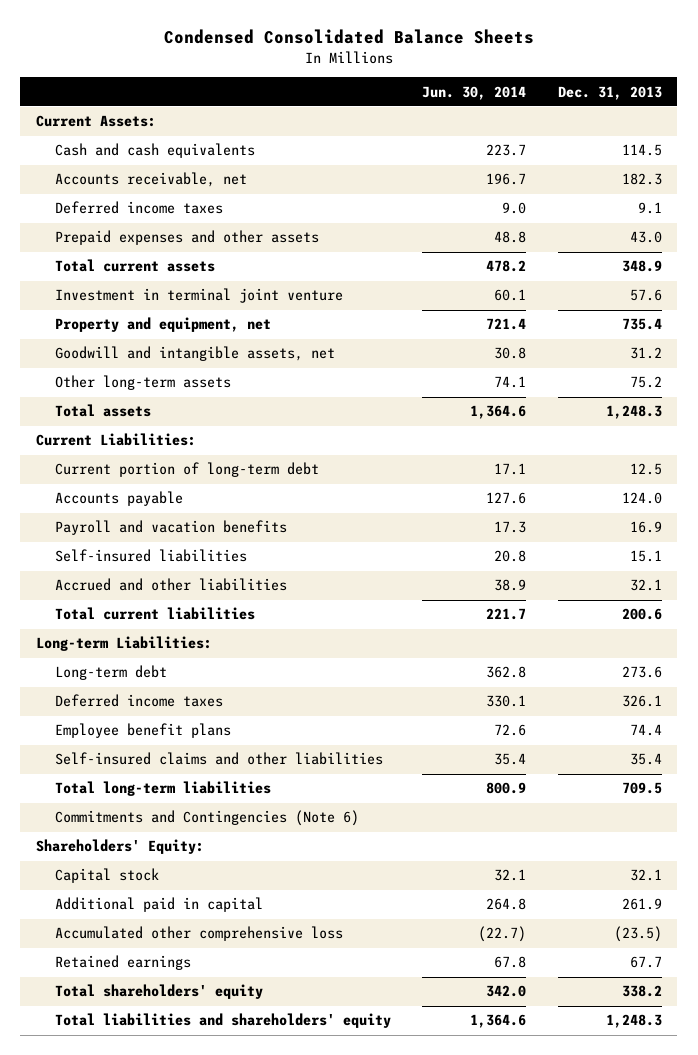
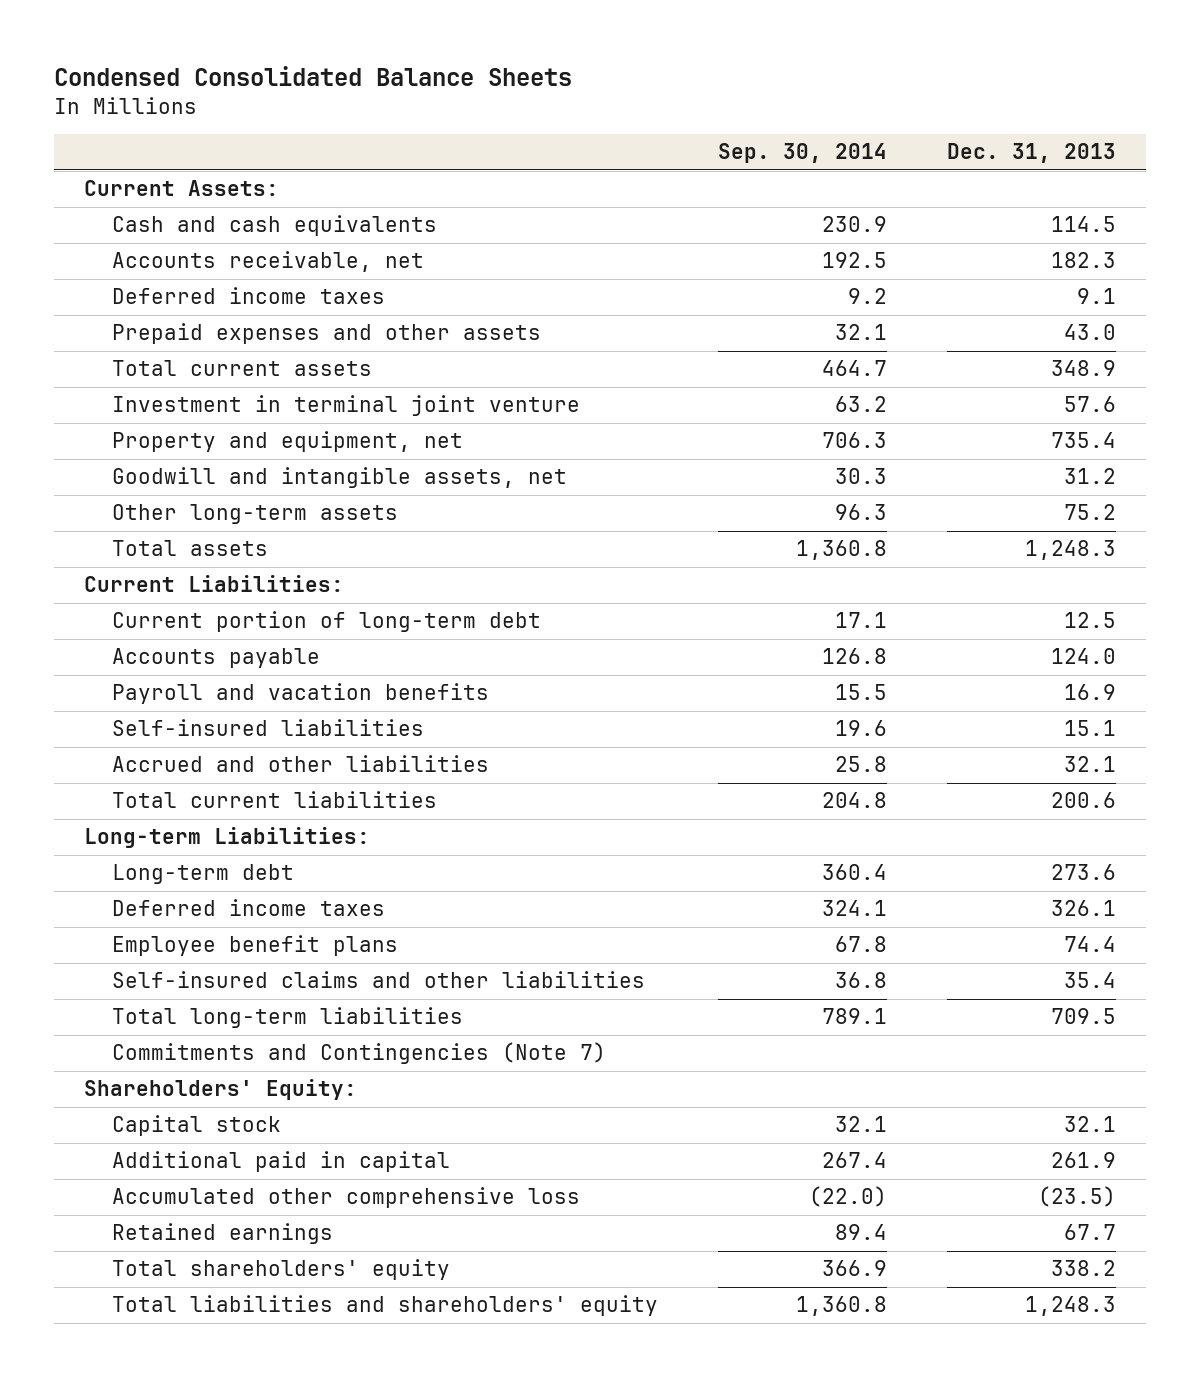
[422,85,527,100] Jun. 30, 2014 -> none
none -> [718,143,888,164] Sep. 30, 2014
[54,810,359,827] Commitments and Contingencies (Note 6) -> [112,1042,607,1065] Commitments and Contingencies (Note 7)

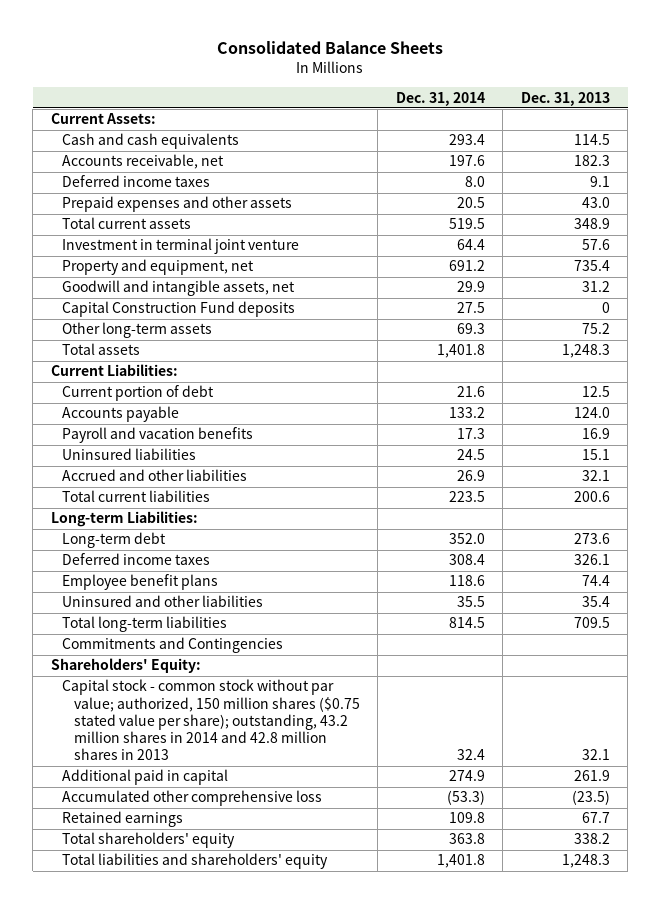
[54,65,573,86] Condensed Consolidated Balance Sheets -> [217,41,444,55] Consolidated Balance Sheets
[718,143,888,164] Sep. 30, 2014 -> none
none -> [395,91,485,106] Dec. 31, 2014
none -> [62,301,296,318] Capital Construction Fund deposits
[112,611,542,633] Current portion of long-term debt -> [62,385,215,402] Current portion of debt
[112,719,425,737] Self-insured liabilities -> [62,448,197,461] Uninsured liabilities
[112,971,646,989] Self-insured claims and other liabilities -> [62,595,264,608] Uninsured and other liabilities
[112,1042,607,1065] Commitments and Contingencies (Note 7) -> [62,637,284,654] Commitments and Contingencies
[112,1115,282,1137] Capital stock -> [62,679,361,761] Capital stock - common stock without par value; authorized, 150 million shares ($0.75 stated value per share); outstanding, 43.2 million shares in 2014 and 42.8 million shares in 2013

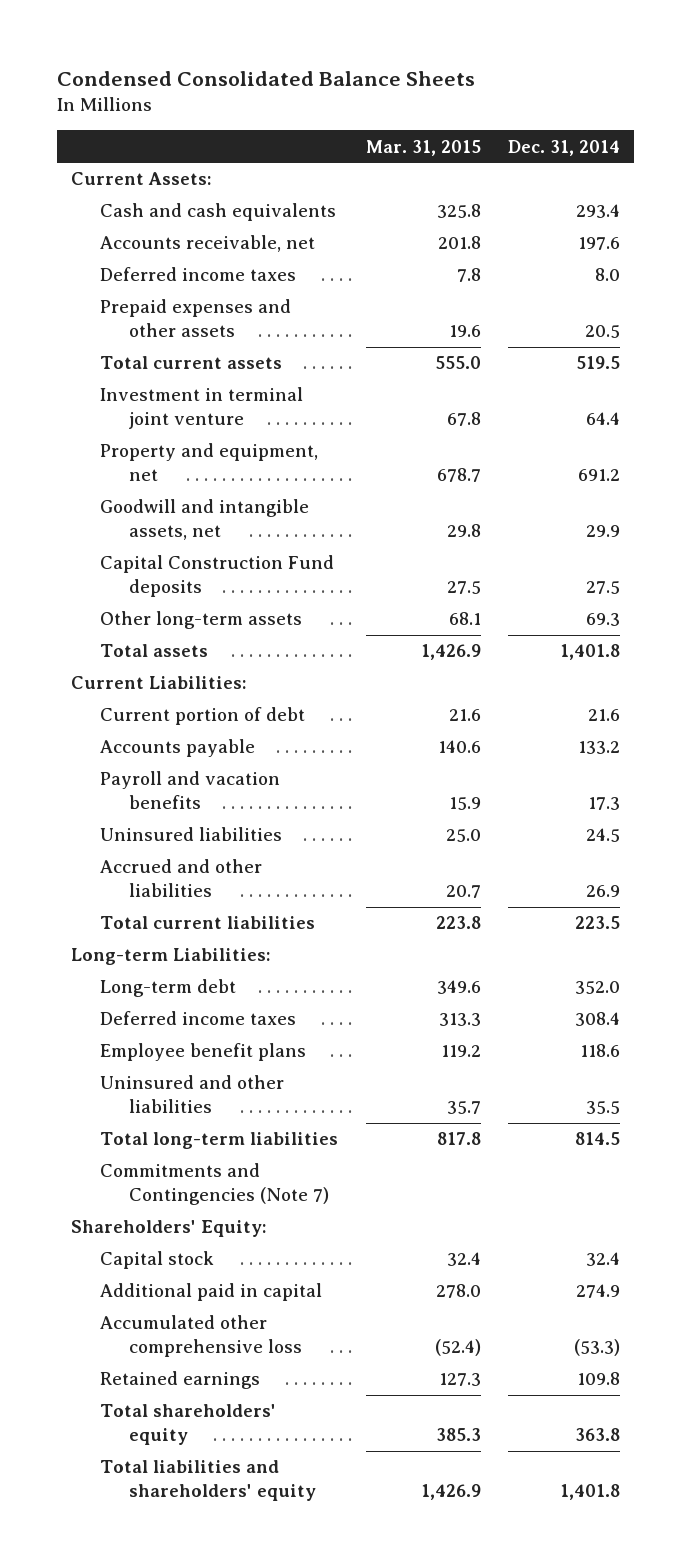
[217,41,444,55] Consolidated Balance Sheets -> [57,71,476,87] Condensed Consolidated Balance Sheets
[520,91,610,106] Dec. 31, 2013 -> none
none -> [365,139,481,156] Mar. 31, 2015
[62,637,284,654] Commitments and Contingencies -> [100,1163,330,1206] Commitments and Contingencies (Note 7)
[62,679,361,761] Capital stock - common stock without par value; authorized, 150 million shares ($0.75 stated value per share); outstanding, 43.2 million shares in 2014 and 42.8 million shares in 2013 -> [100,1251,215,1270] Capital stock

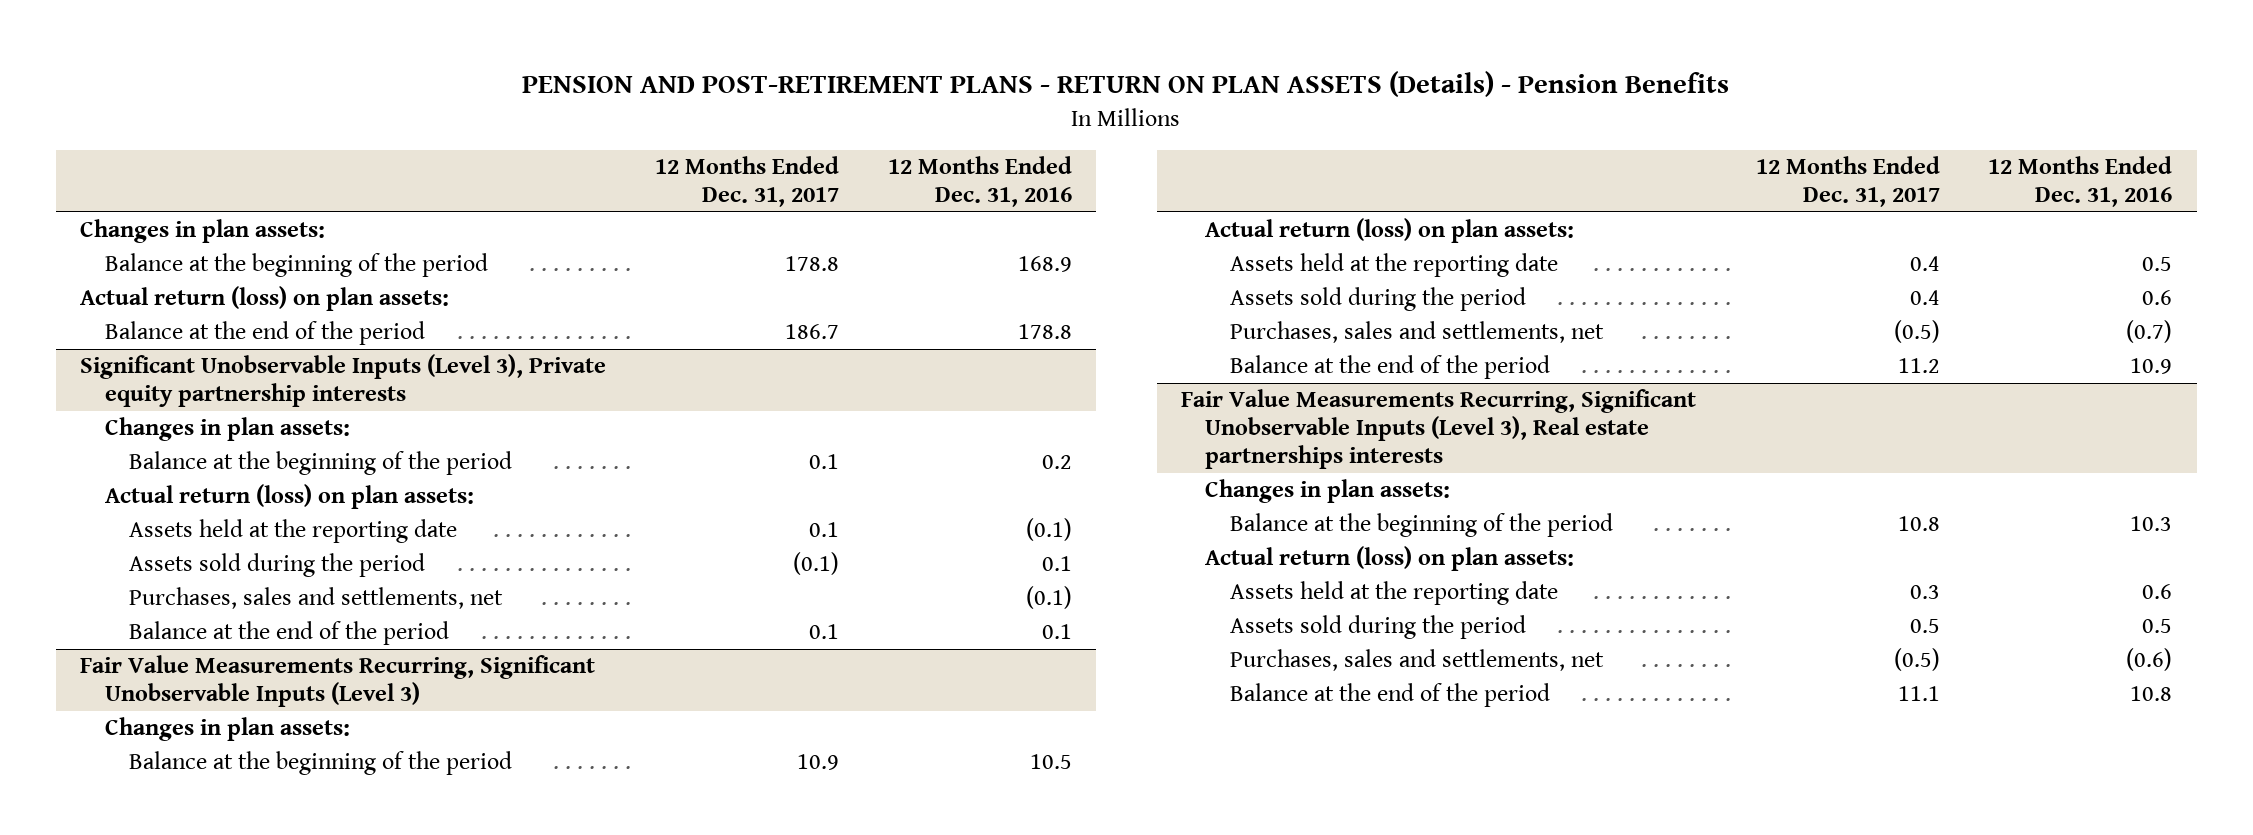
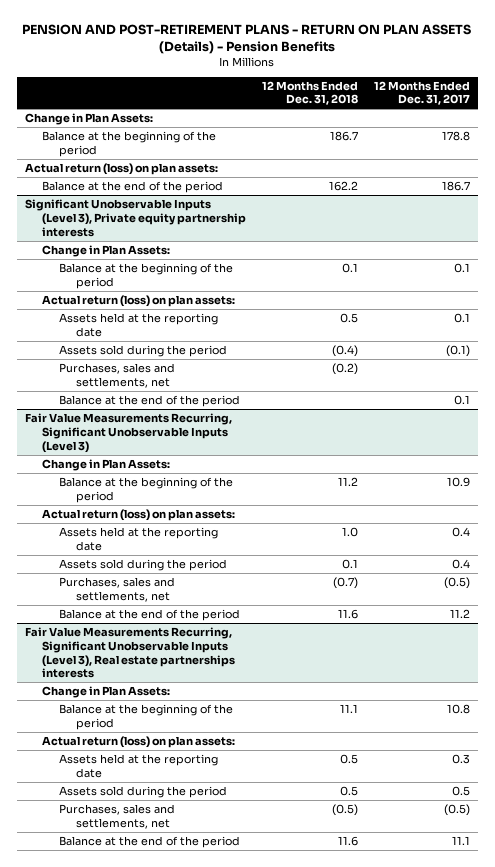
[887,156,1072,208] 12 Months Ended Dec. 31, 2016 -> none
none -> [262,80,359,106] 12 Months Ended Dec. 31, 2018
[80,219,326,244] Changes in plan assets: -> [24,113,153,126] Change in Plan Assets:
[104,417,350,442] Changes in plan assets: -> [41,245,170,258] Change in Plan Assets:
[104,717,350,742] Changes in plan assets: -> [41,459,170,472] Change in Plan Assets:
[1205,479,1451,504] Changes in plan assets: -> [41,686,170,699] Change in Plan Assets:

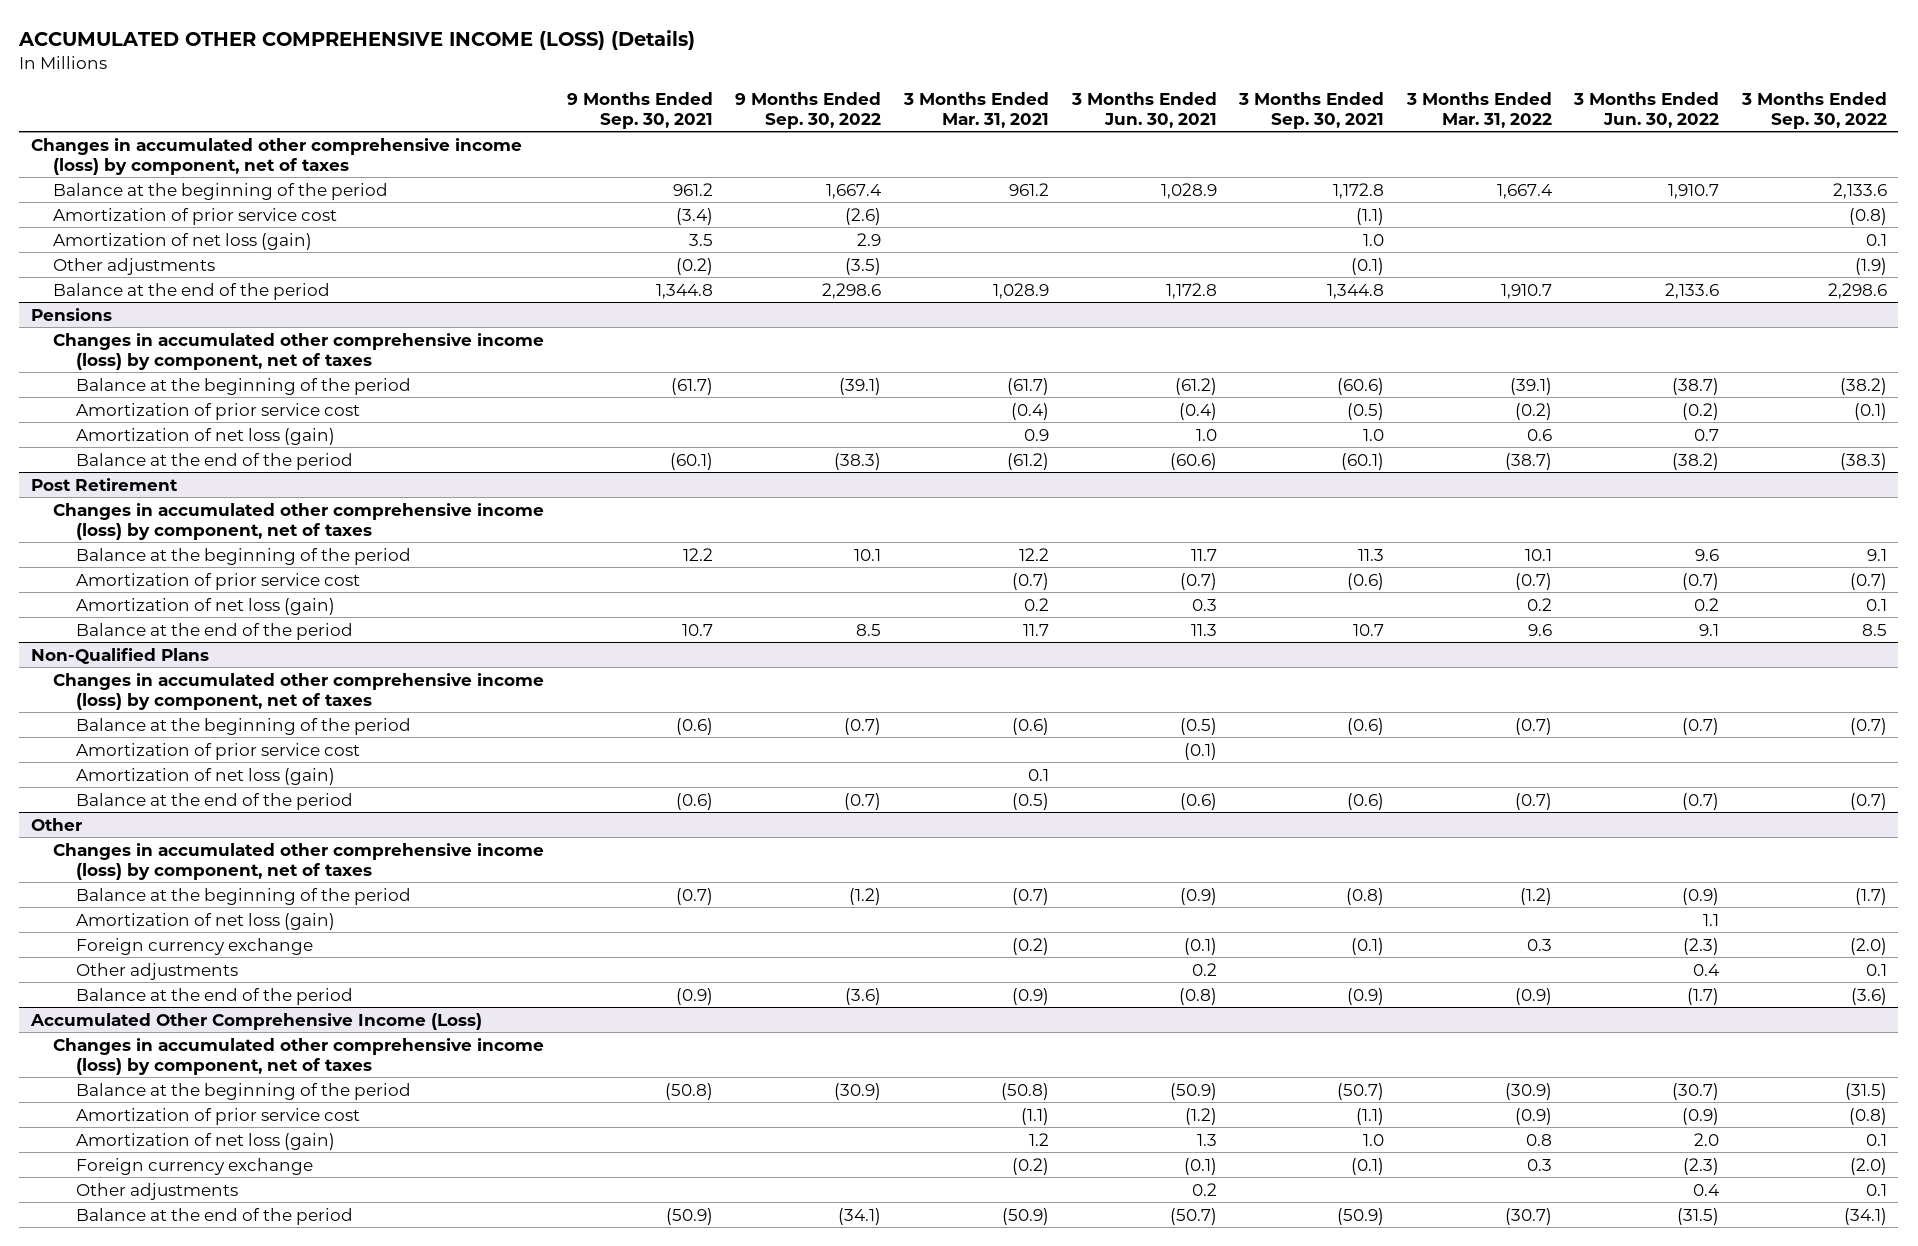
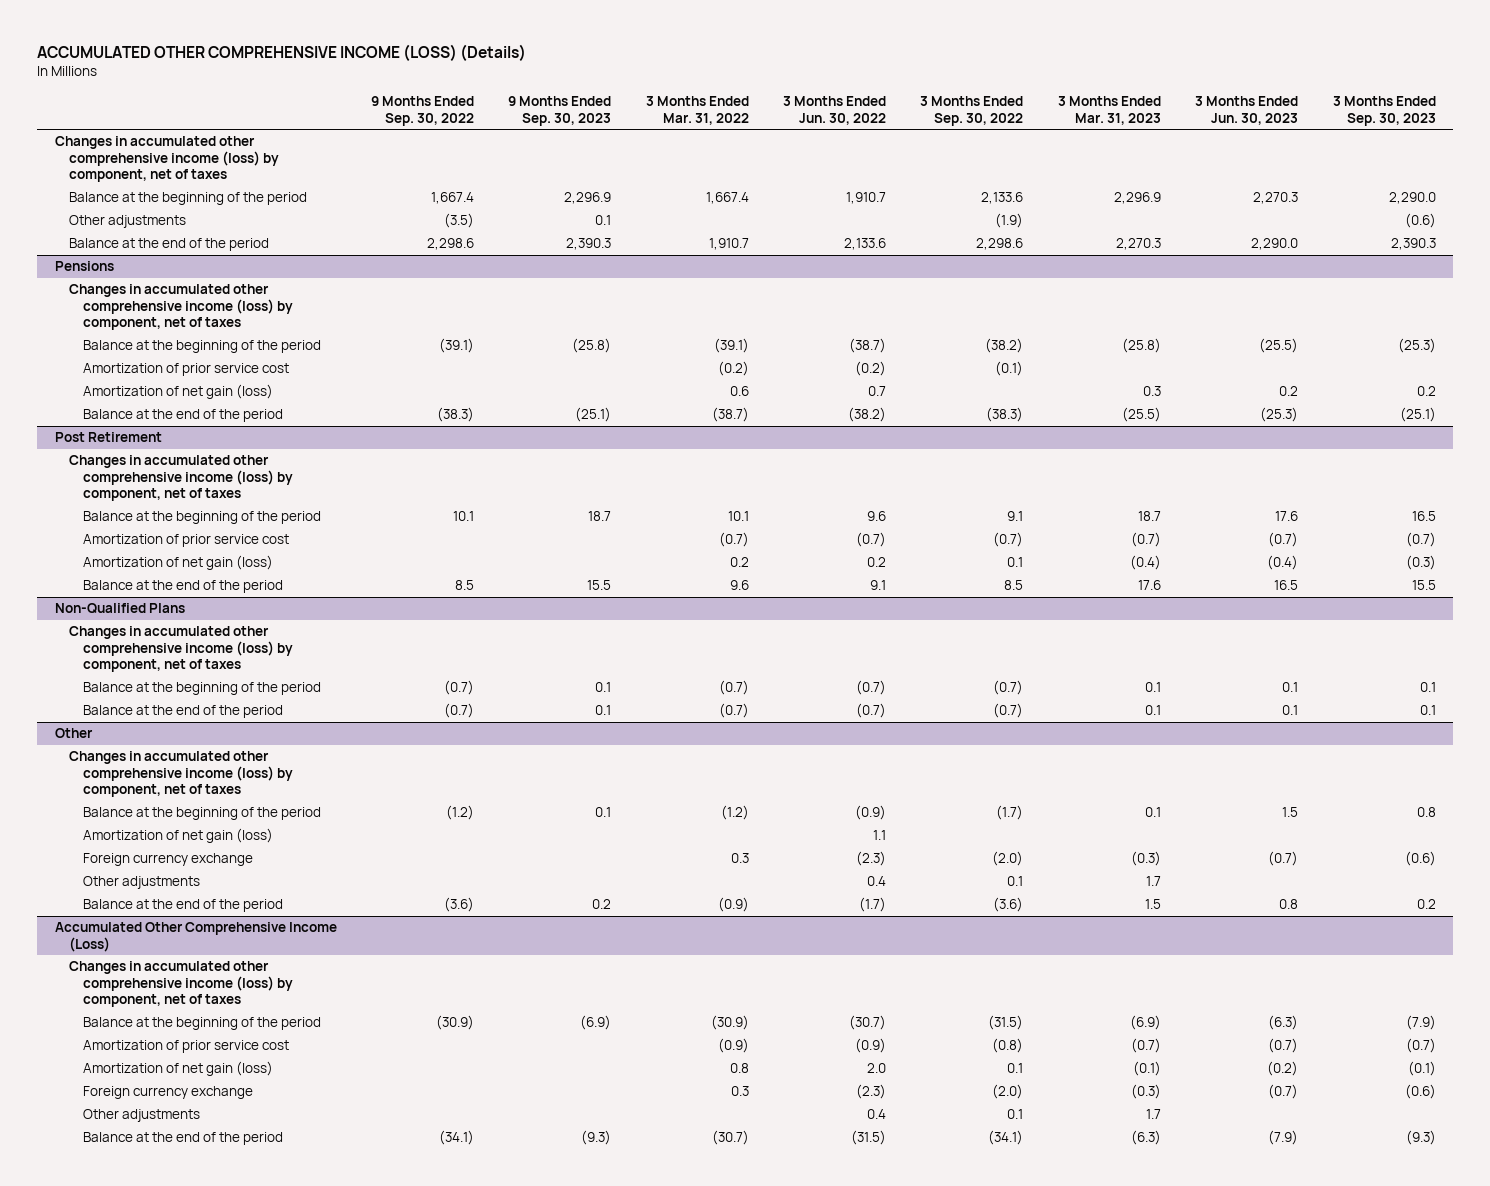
[566,91,713,129] 9 Months Ended Sep. 30, 2021 -> none
[902,91,1049,128] 3 Months Ended Mar. 31, 2021 -> none
[1070,91,1217,128] 3 Months Ended Jun. 30, 2021 -> none
[1238,91,1385,129] 3 Months Ended Sep. 30, 2021 -> none
none -> [508,96,612,126] 9 Months Ended Sep. 30, 2023
none -> [1057,96,1161,125] 3 Months Ended Mar. 31, 2023
none -> [1195,96,1299,125] 3 Months Ended Jun. 30, 2023
none -> [1332,96,1436,126] 3 Months Ended Sep. 30, 2023
[53,207,338,225] Amortization of prior service cost -> none
[53,232,313,250] Amortization of net loss (gain) -> none
[75,427,335,445] Amortization of net loss (gain) -> [82,384,273,400] Amortization of net gain (loss)
[75,597,335,615] Amortization of net loss (gain) -> [82,555,273,571] Amortization of net gain (loss)
[75,742,360,760] Amortization of prior service cost -> none
[75,767,335,785] Amortization of net loss (gain) -> none
[75,912,335,930] Amortization of net loss (gain) -> [82,828,273,844] Amortization of net gain (loss)
[75,1132,335,1150] Amortization of net loss (gain) -> [82,1061,273,1077] Amortization of net gain (loss)

